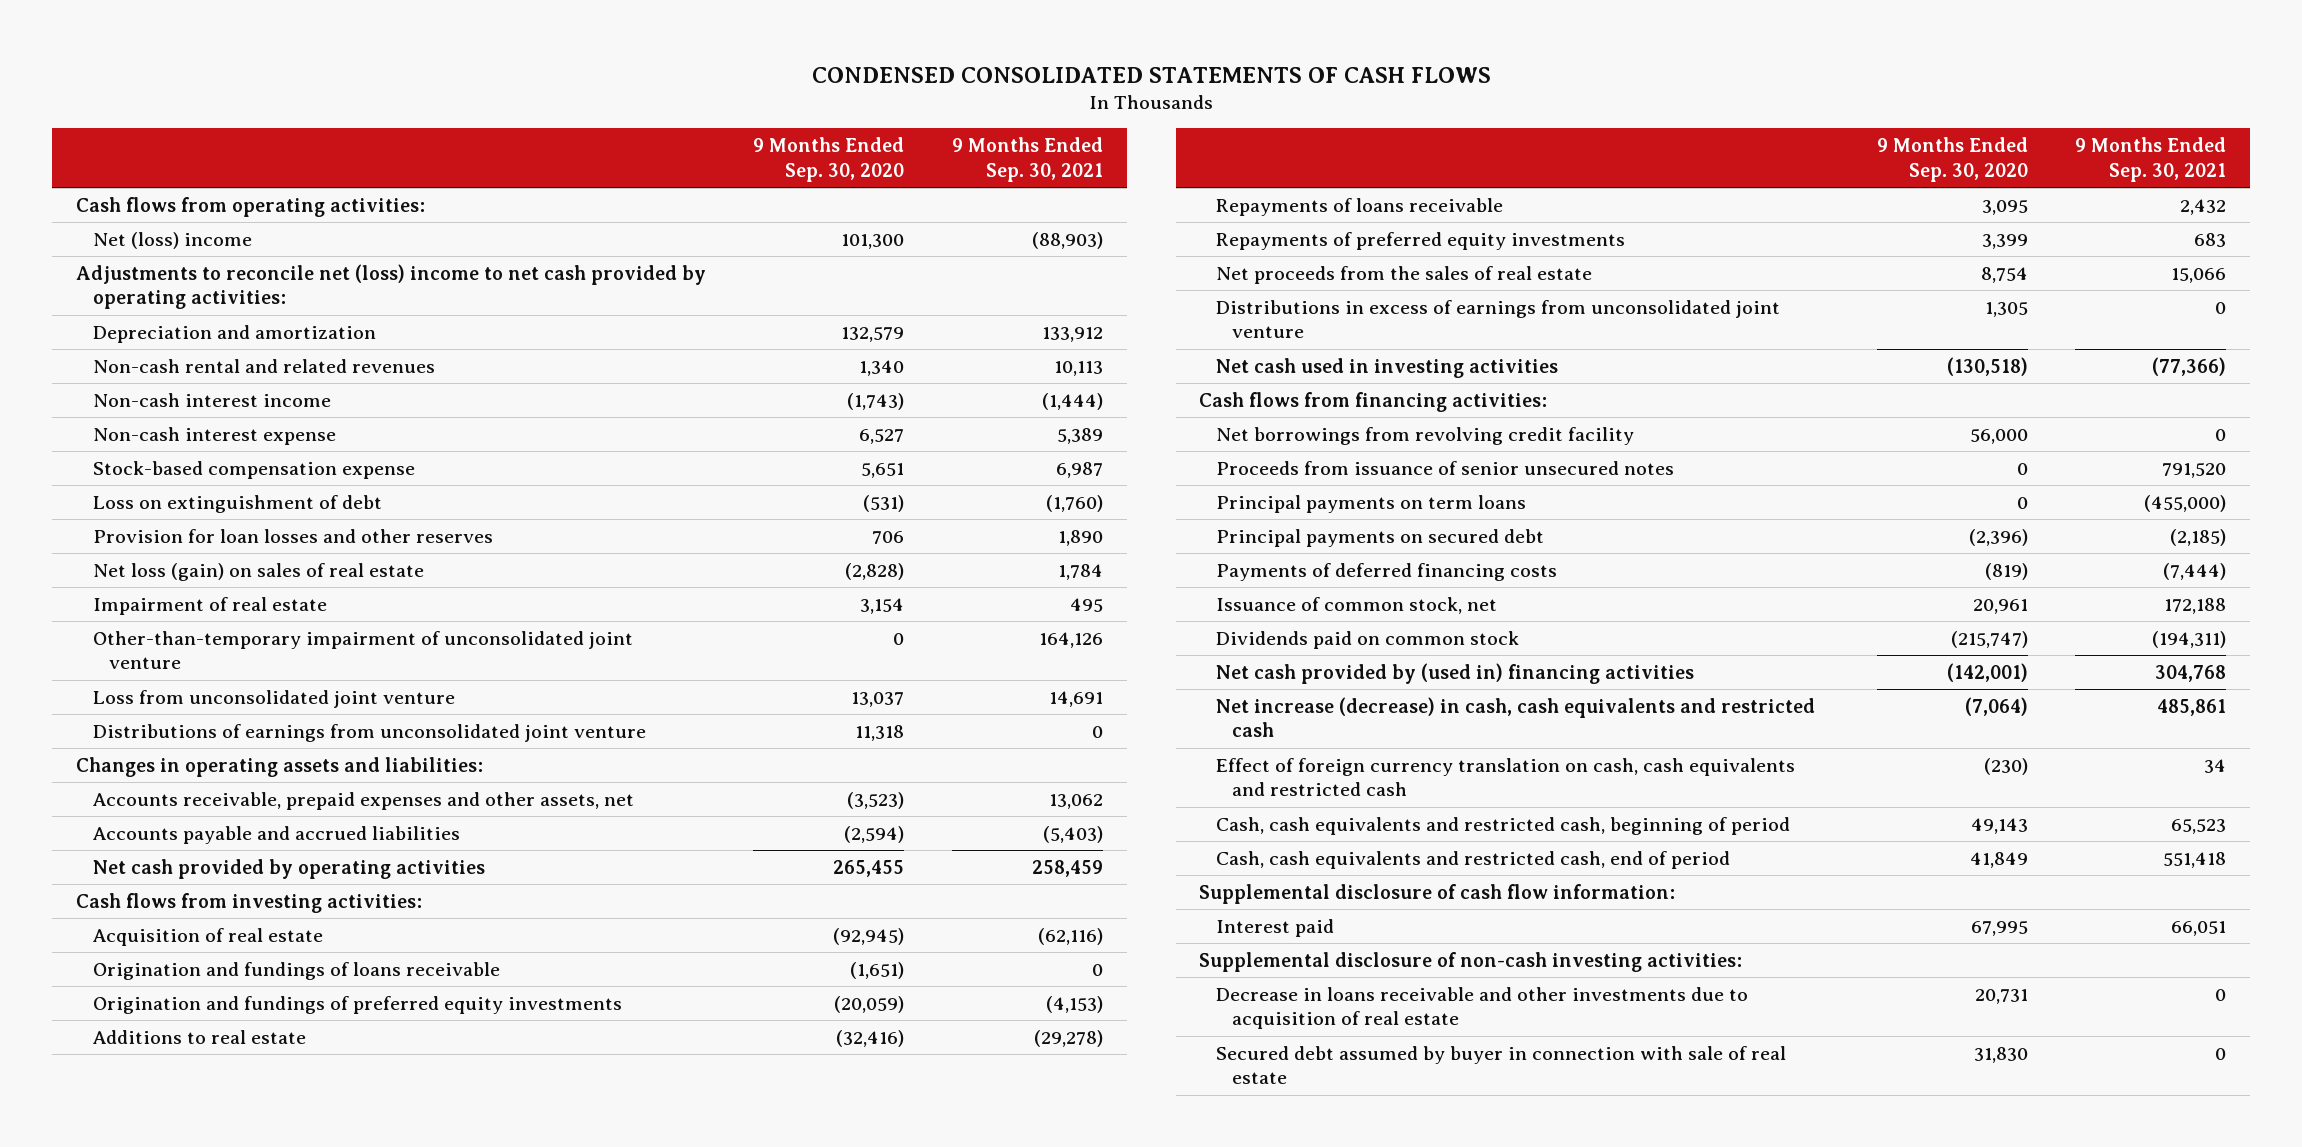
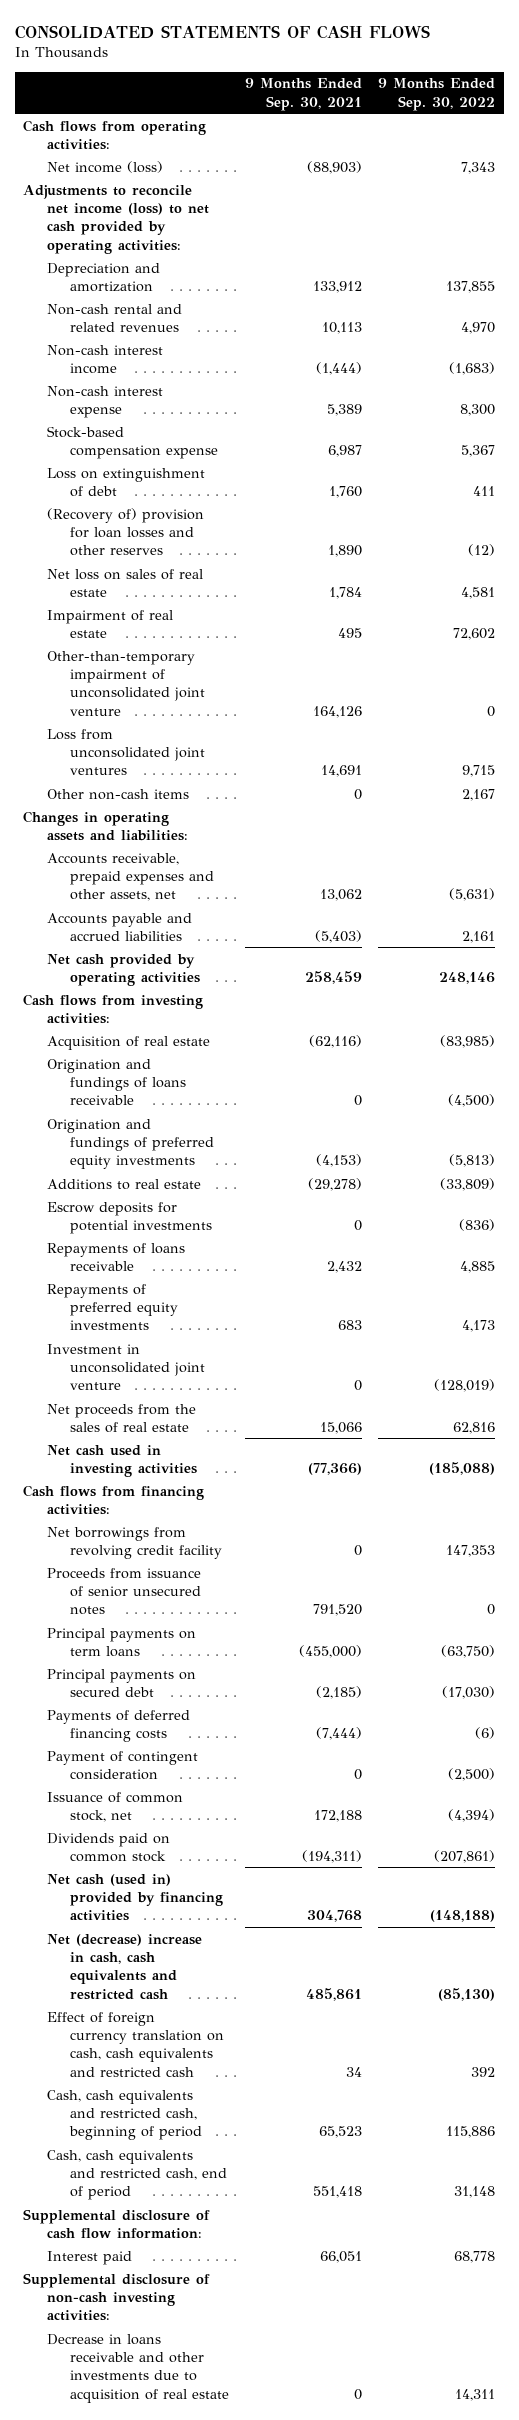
[812,66,1492,83] CONDENSED CONSOLIDATED STATEMENTS OF CASH FLOWS -> [15,24,431,39] CONSOLIDATED STATEMENTS OF CASH FLOWS
[753,137,905,182] 9 Months Ended Sep. 30, 2020 -> none
none -> [378,78,496,111] 9 Months Ended Sep. 30, 2022
[92,231,252,249] Net (loss) income -> [46,160,163,173] Net income (loss)
[75,263,706,310] Adjustments to reconcile net (loss) income to net cash provided by operating activities: -> [23,184,209,254] Adjustments to reconcile net income (loss) to net cash provided by operating activities:
[1045,494,1103,512] (1,760) -> [329,485,363,498] 1,760
[92,528,493,543] Provision for loan losses and other reserves -> [46,507,204,557] (Recovery of) provision for loan losses and other reserves
[92,562,424,581] Net loss (gain) on sales of real estate -> [46,568,203,597] Net loss on sales of real estate
[92,723,646,742] Distributions of earnings from unconsolidated joint venture -> none
[92,689,455,708] Loss from unconsolidated joint venture -> [46,728,205,776] Loss from unconsolidated joint ventures
none -> [46,788,189,800] Other non-cash items
none -> [46,1201,212,1234] Escrow deposits for potential investments
none -> [46,1343,205,1391] Investment in unconsolidated joint venture
[1215,299,1780,339] Distributions in excess of earnings from unconsolidated joint venture -> none
none -> [46,1750,198,1780] Payment of contingent consideration
[1215,662,1694,684] Net cash provided by (used in) financing activities -> [46,1873,223,1922] Net cash (used in) provided by financing activities
[1215,696,1815,738] Net increase (decrease) in cash, cash equivalents and restricted cash -> [46,1933,202,2000] Net (decrease) increase in cash, cash equivalents and restricted cash
[1215,1045,1786,1085] Secured debt assumed by buyer in connection with sale of real estate -> none

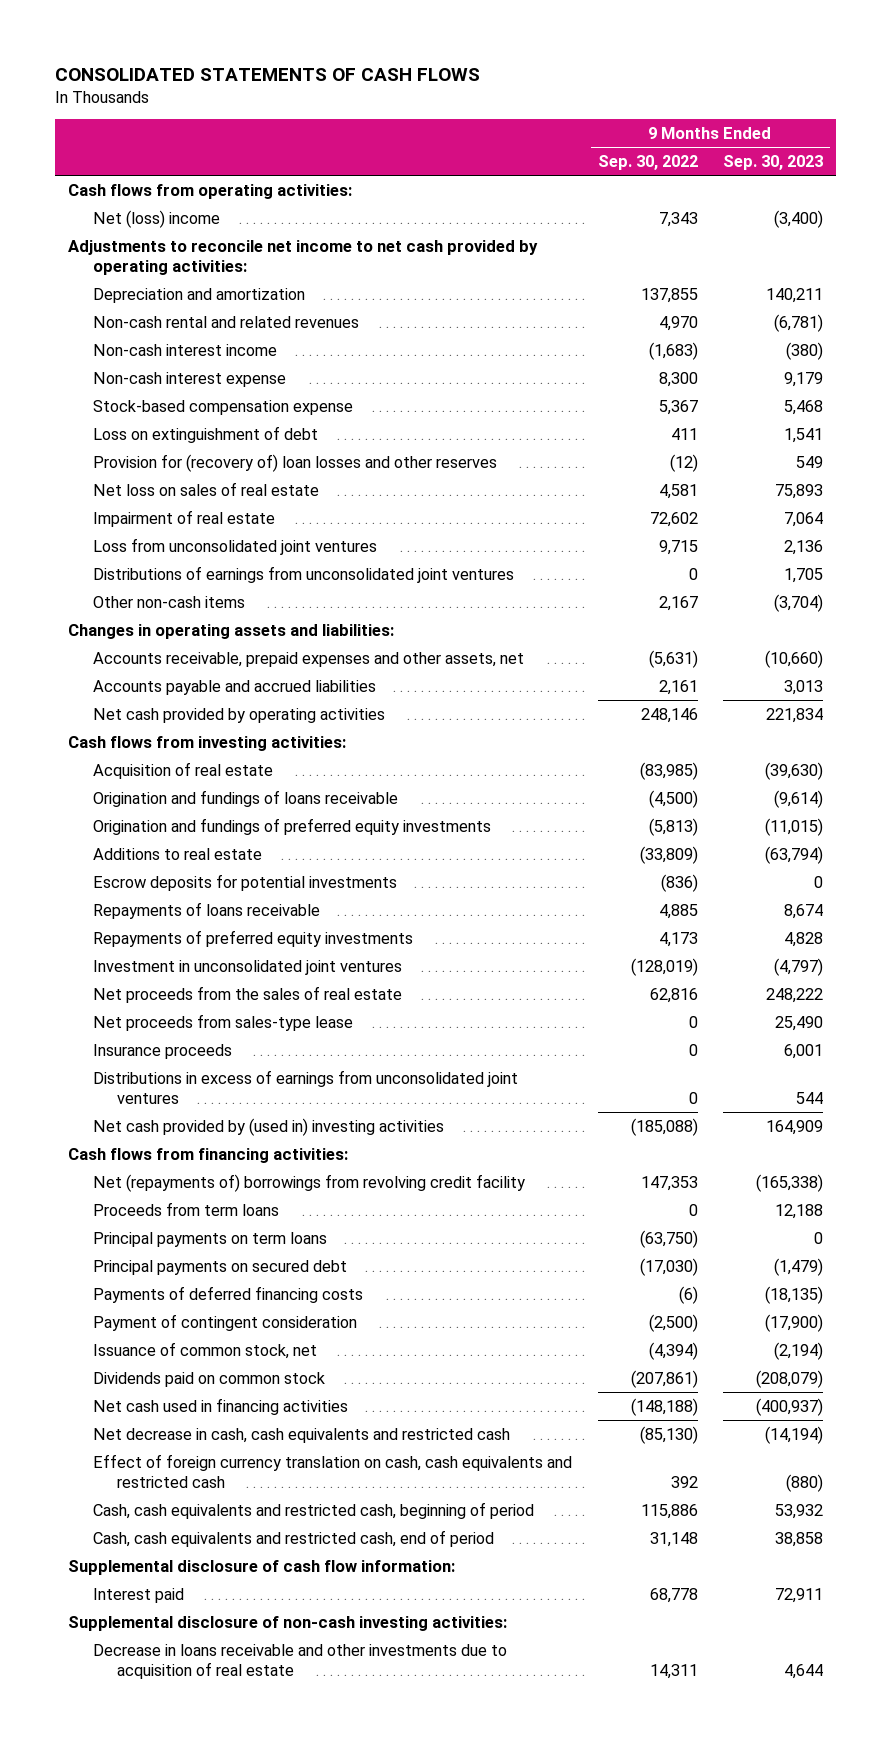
[245,78,363,111] 9 Months Ended Sep. 30, 2021 -> none
none -> [723,154,824,170] Sep. 30, 2023
[46,160,163,173] Net income (loss) -> [92,209,220,228] Net (loss) income
[23,184,209,254] Adjustments to reconcile net income (loss) to net cash provided by operating activities: -> [68,239,539,275] Adjustments to reconcile net income to net cash provided by operating activities:
[46,507,204,557] (Recovery of) provision for loan losses and other reserves -> [92,453,497,472] Provision for (recovery of) loan losses and other reserves
[46,650,205,716] Other-than-temporary impairment of unconsolidated joint venture -> none
none -> [92,565,514,583] Distributions of earnings from unconsolidated joint ventures
[46,1343,205,1391] Investment in unconsolidated joint venture -> [92,959,402,975] Investment in unconsolidated joint ventures
none -> [92,1013,353,1031] Net proceeds from sales-type lease
none -> [92,1043,232,1059] Insurance proceeds
none -> [92,1069,518,1104] Distributions in excess of earnings from unconsolidated joint ventures
[46,1444,197,1477] Net cash used in investing activities -> [92,1117,444,1136] Net cash provided by (used in) investing activities
[46,1567,201,1616] Proceeds from issuance of senior unsecured notes -> none
[46,1526,222,1559] Net borrowings from revolving credit facility -> [92,1173,525,1192] Net (repayments of) borrowings from revolving credit facility
none -> [92,1201,279,1216] Proceeds from term loans
[46,1873,223,1922] Net cash (used in) provided by financing activities -> [92,1397,348,1415] Net cash used in financing activities
[46,1933,202,2000] Net (decrease) increase in cash, cash equivalents and restricted cash -> [92,1427,510,1443] Net decrease in cash, cash equivalents and restricted cash

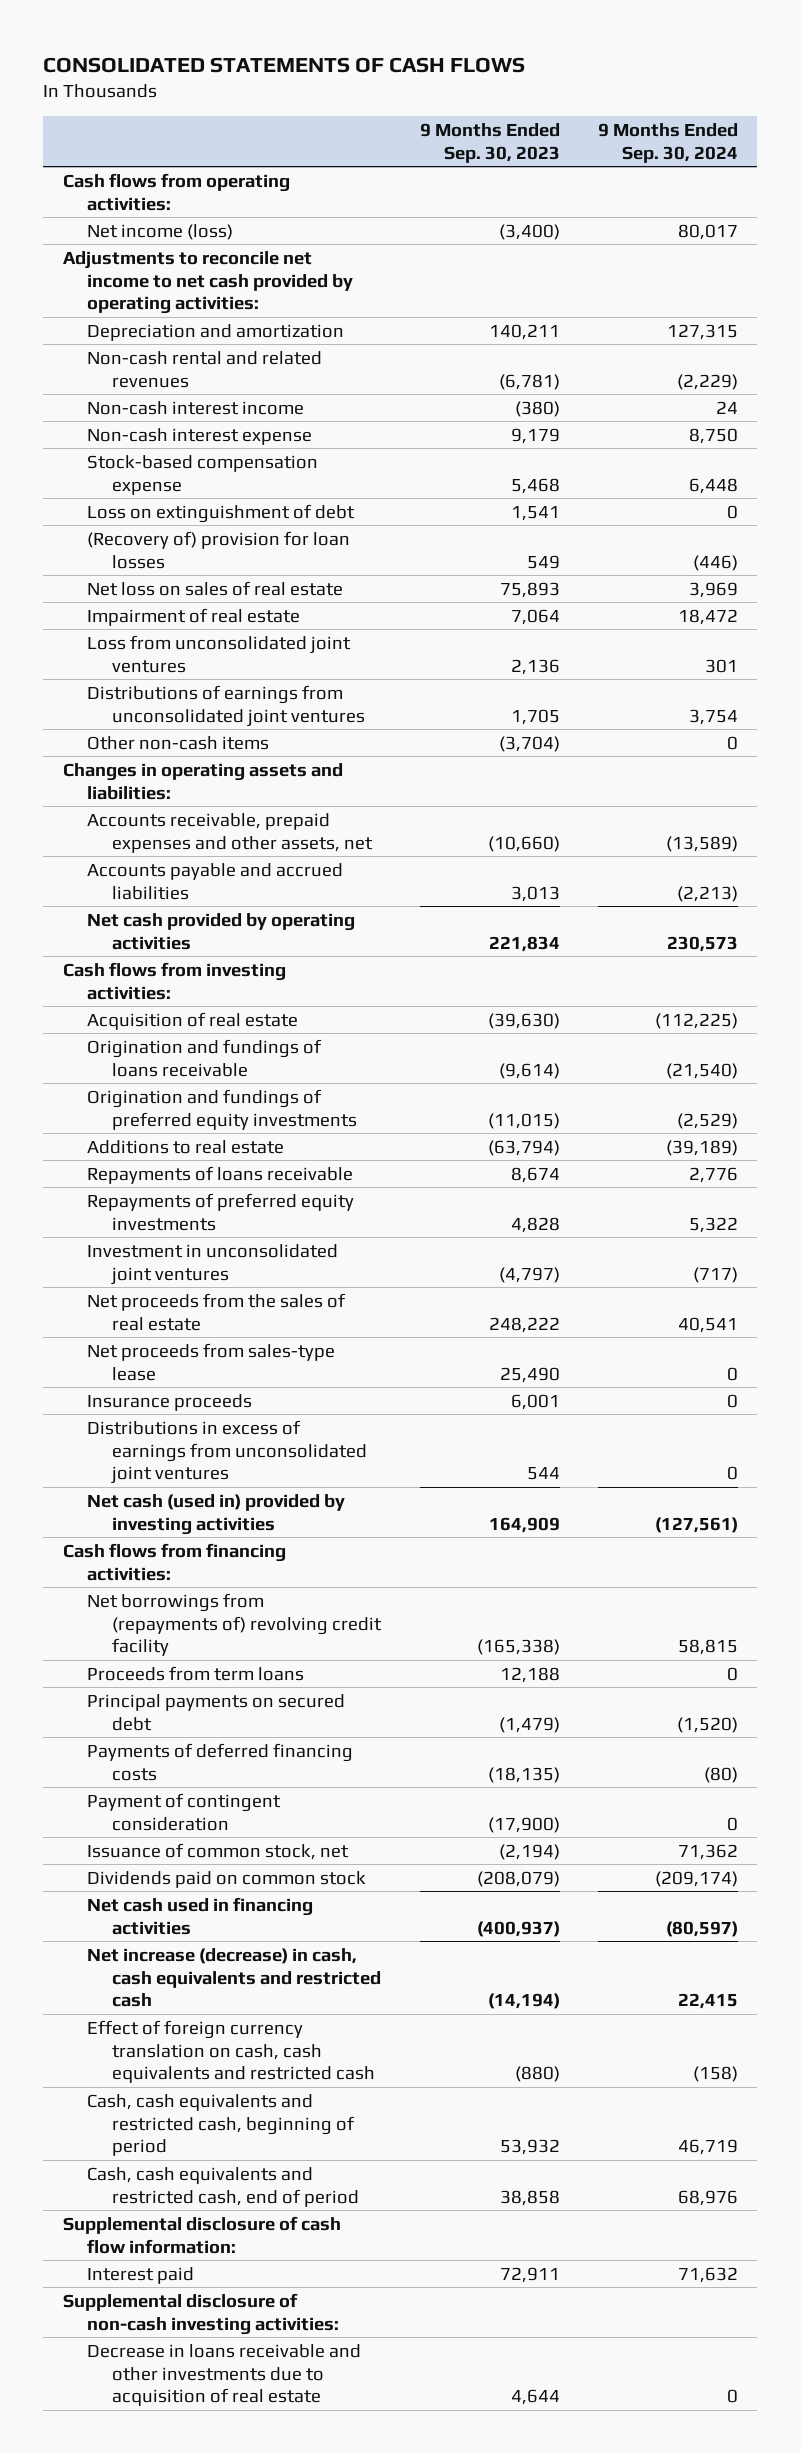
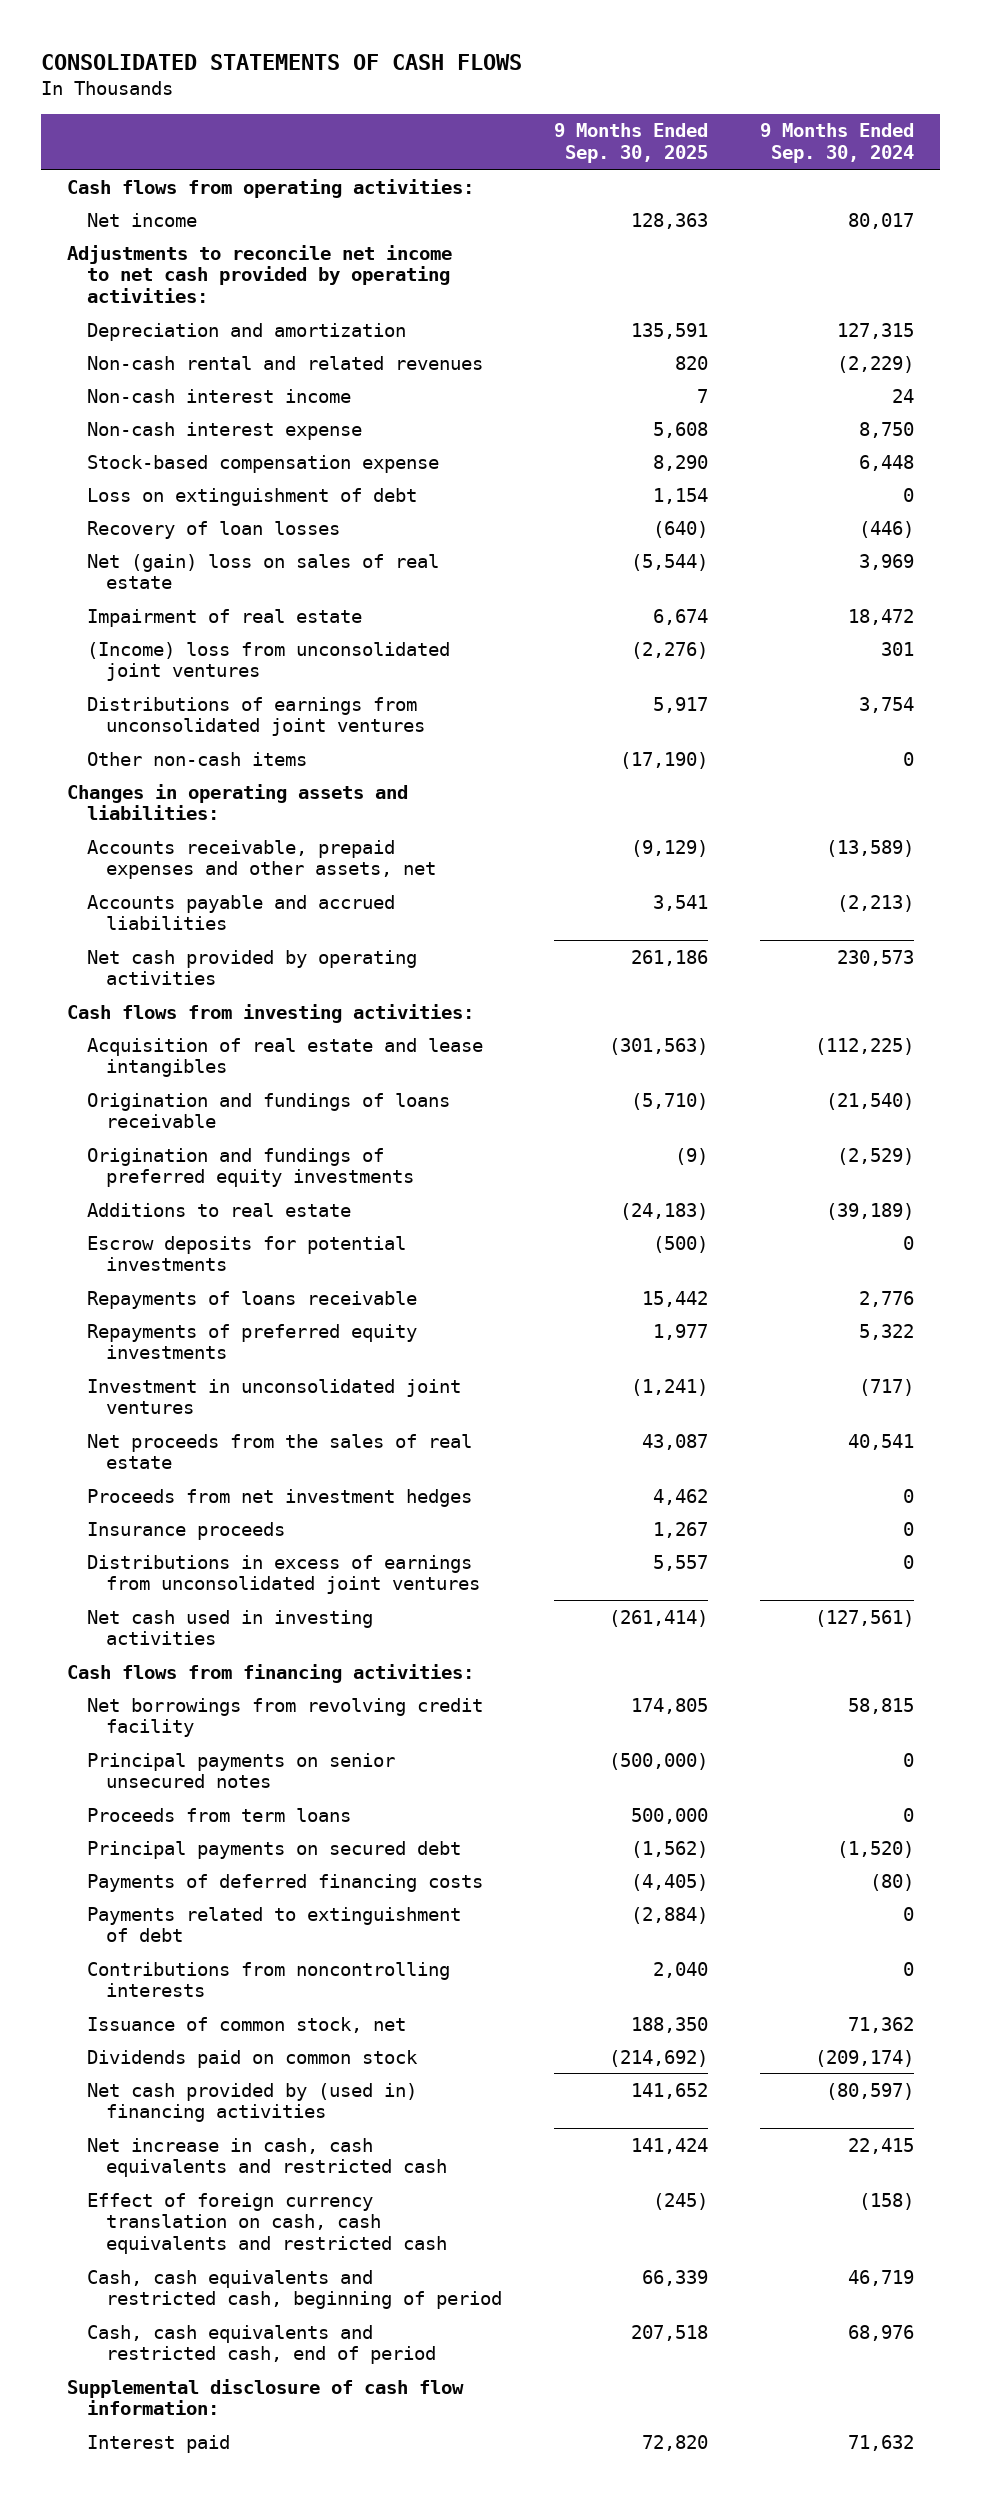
[419,122,560,163] 9 Months Ended Sep. 30, 2023 -> none
none -> [553,123,708,164] 9 Months Ended Sep. 30, 2025
[87,223,234,240] Net income (loss) -> [86,212,197,227] Net income
[87,530,351,569] (Recovery of) provision for loan losses -> [86,520,340,539] Recovery of loan losses
[87,580,344,596] Net loss on sales of real estate -> [86,553,439,590] Net (gain) loss on sales of real estate
[87,634,352,673] Loss from unconsolidated joint ventures -> [86,641,450,682] (Income) loss from unconsolidated joint ventures
[87,1011,299,1030] Acquisition of real estate -> [86,1037,483,1078] Acquisition of real estate and lease intangibles
none -> [86,1235,406,1272] Escrow deposits for potential investments
[87,1342,336,1381] Net proceeds from sales-type lease -> none
none -> [86,1488,472,1507] Proceeds from net investment hedges
[87,1493,346,1535] Net cash (used in) provided by investing activities -> [86,1609,373,1646] Net cash used in investing activities
[87,1592,383,1657] Net borrowings from (repayments of) revolving credit facility -> [86,1697,483,1738] Net borrowings from revolving credit facility
none -> [86,1752,395,1789] Principal payments on senior unsecured notes
[87,1792,282,1831] Payment of contingent consideration -> none
none -> [86,1906,461,1943] Payments related to extinguishment of debt
none -> [86,1961,450,1998] Contributions from noncontrolling interests
[87,1896,314,1935] Net cash used in financing activities -> [86,2082,417,2123] Net cash provided by (used in) financing activities
[87,1947,382,2008] Net increase (decrease) in cash, cash equivalents and restricted cash -> [86,2137,447,2178] Net increase in cash, cash equivalents and restricted cash
[62,2292,340,2335] Supplemental disclosure of non-cash investing activities: -> none
[87,2343,362,2407] Decrease in loans receivable and other investments due to acquisition of real estate -> none

